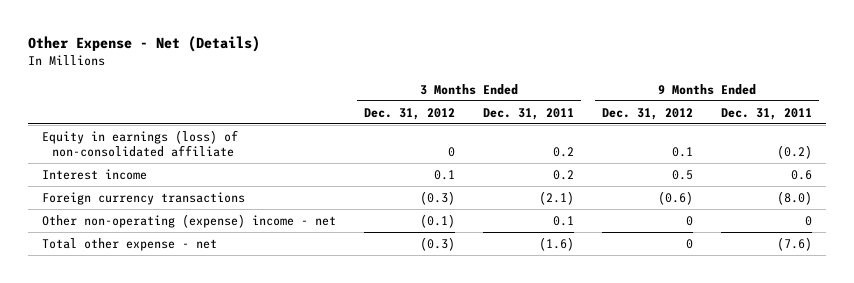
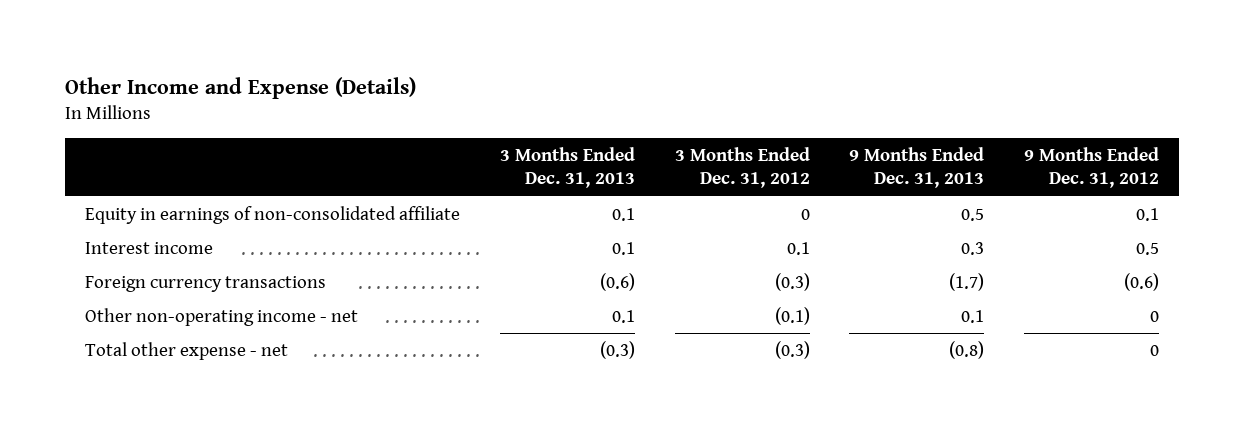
[28,35,261,52] Other Expense - Net (Details) -> [65,77,417,100] Other Income and Expense (Details)
[483,107,575,120] Dec. 31, 2011 -> none
[721,107,813,120] Dec. 31, 2011 -> none
none -> [499,147,635,189] 3 Months Ended Dec. 31, 2013
none -> [849,147,985,189] 9 Months Ended Dec. 31, 2013
[42,129,239,158] Equity in earnings (loss) of non-consolidated affiliate -> [85,205,461,224] Equity in earnings of non-consolidated affiliate
[42,213,337,228] Other non-operating (expense) income - net -> [85,307,359,326] Other non-operating income - net

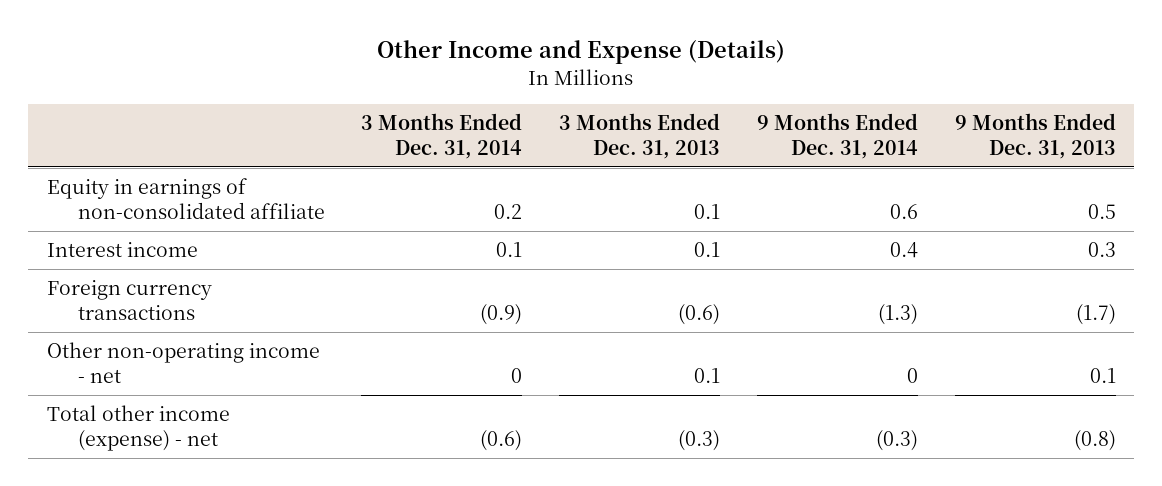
[674,147,810,189] 3 Months Ended Dec. 31, 2012 -> none
[1024,147,1160,189] 9 Months Ended Dec. 31, 2012 -> none
none -> [361,112,523,159] 3 Months Ended Dec. 31, 2014
none -> [756,112,918,159] 9 Months Ended Dec. 31, 2014
[85,341,289,360] Total other expense - net -> [46,405,230,451] Total other income (expense) - net

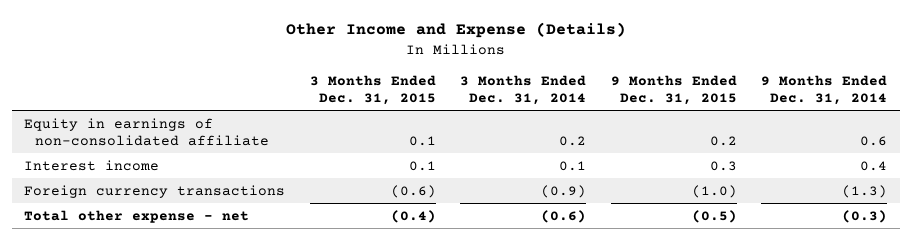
[559,112,721,159] 3 Months Ended Dec. 31, 2013 -> none
[954,112,1116,159] 9 Months Ended Dec. 31, 2013 -> none
none -> [309,74,436,105] 3 Months Ended Dec. 31, 2015
none -> [610,74,737,105] 9 Months Ended Dec. 31, 2015
[46,342,320,383] Other non-operating income - net -> none
[46,405,230,451] Total other income (expense) - net -> [24,209,250,223] Total other expense - net

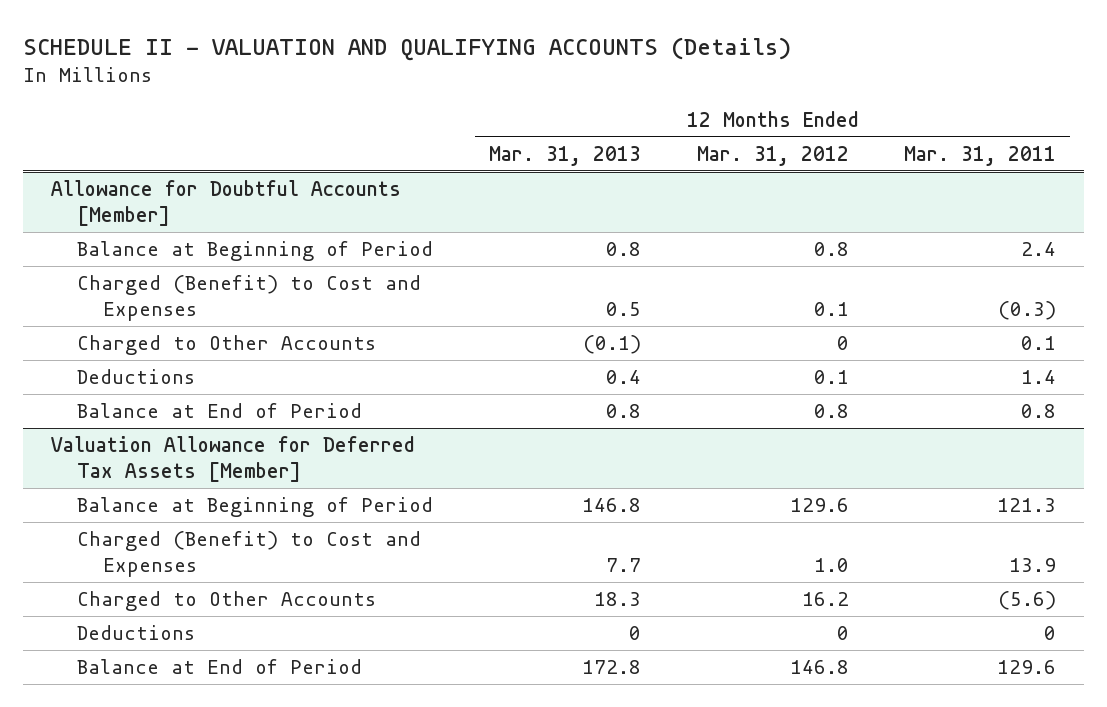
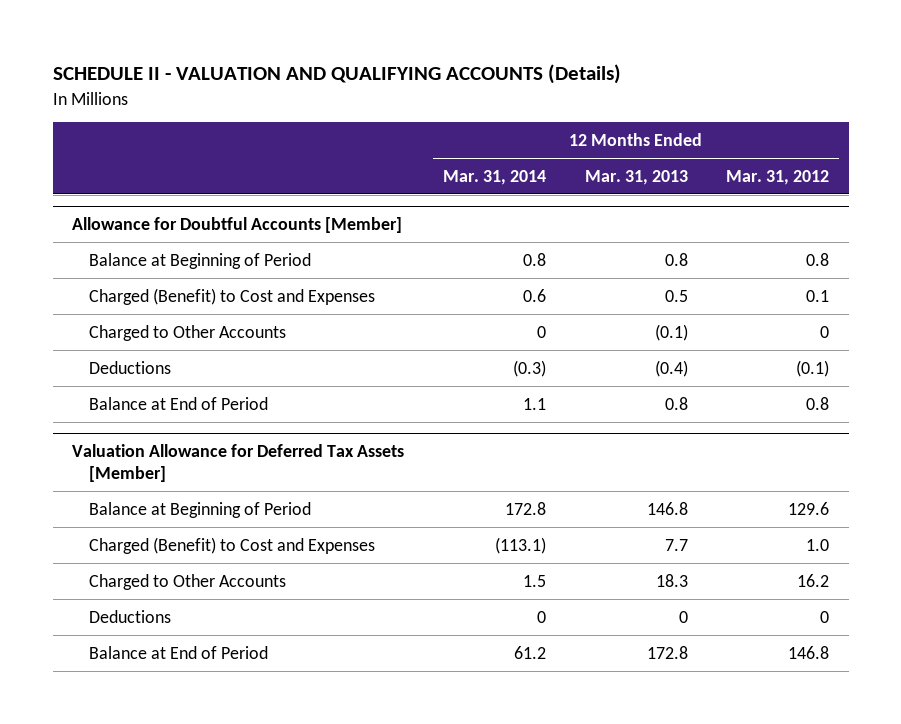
[904,145,1057,166] Mar. 31, 2011 -> none
none -> [442,169,546,185] Mar. 31, 2014
[605,370,641,385] 0.4 -> [654,359,688,377] (0.4)
[813,370,849,385] 0.1 -> [796,359,830,377] (0.1)

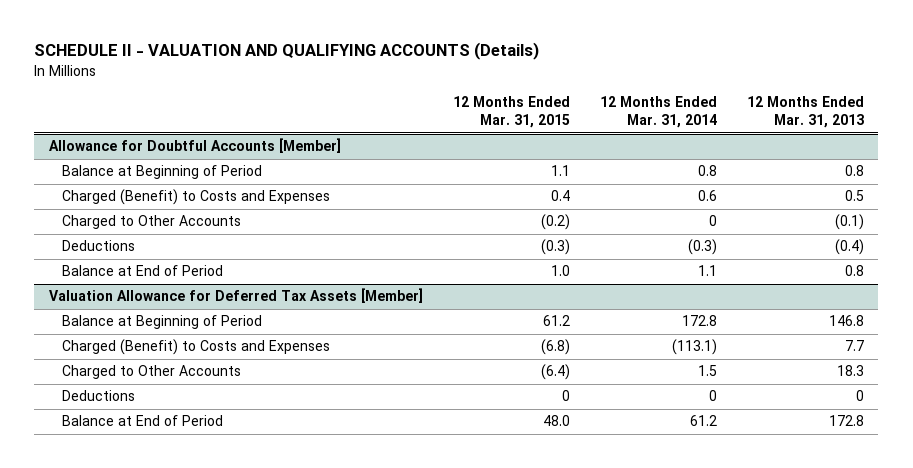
[726,169,830,185] Mar. 31, 2012 -> none
none -> [453,96,571,129] 12 Months Ended Mar. 31, 2015
[88,287,375,305] Charged (Benefit) to Cost and Expenses -> [62,189,331,206] Charged (Benefit) to Costs and Expenses
[88,536,375,554] Charged (Benefit) to Cost and Expenses -> [62,339,331,356] Charged (Benefit) to Costs and Expenses

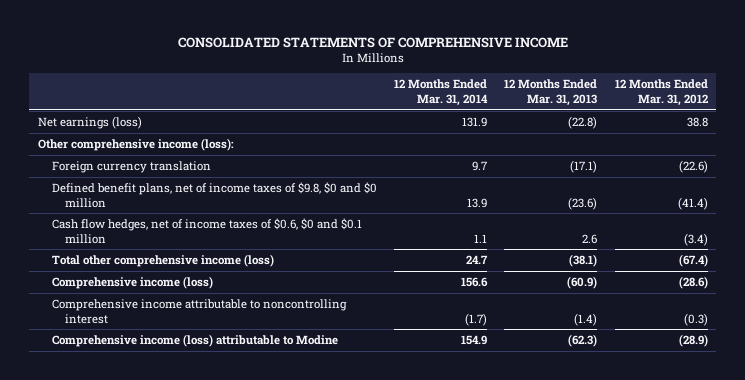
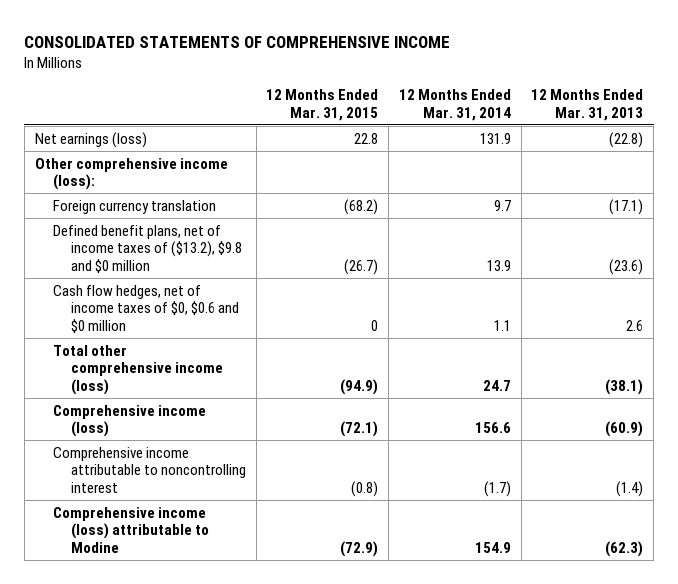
[614,79,708,106] 12 Months Ended Mar. 31, 2012 -> none
none -> [266,89,379,121] 12 Months Ended Mar. 31, 2015
[51,182,377,208] Defined benefit plans, net of income taxes of $9.8, $0 and $0 million -> [52,224,243,273] Defined benefit plans, net of income taxes of ($13.2), $9.8 and $0 million
[51,218,362,244] Cash flow hedges, net of income taxes of $0.6, $0 and $0.1 million -> [52,284,240,333] Cash flow hedges, net of income taxes of $0, $0.6 and $0 million

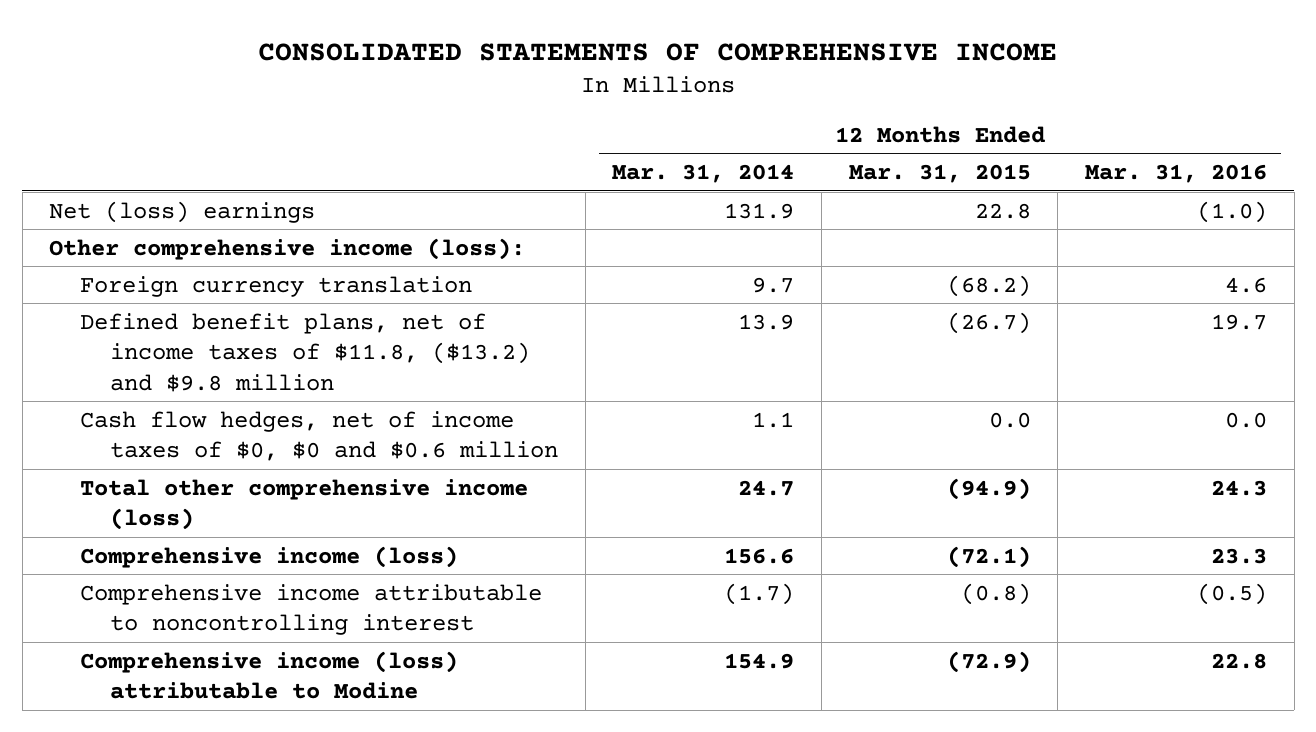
[531,89,644,121] 12 Months Ended Mar. 31, 2013 -> none
none -> [1084,164,1267,184] Mar. 31, 2016
[34,131,147,148] Net earnings (loss) -> [49,200,316,223] Net (loss) earnings
[52,224,243,273] Defined benefit plans, net of income taxes of ($13.2), $9.8 and $0 million -> [79,312,530,392] Defined benefit plans, net of income taxes of $11.8, ($13.2) and $9.8 million
[52,284,240,333] Cash flow hedges, net of income taxes of $0, $0.6 and $0 million -> [79,410,558,462] Cash flow hedges, net of income taxes of $0, $0 and $0.6 million
[371,319,379,331] 0 -> [988,411,1031,428] 0.0

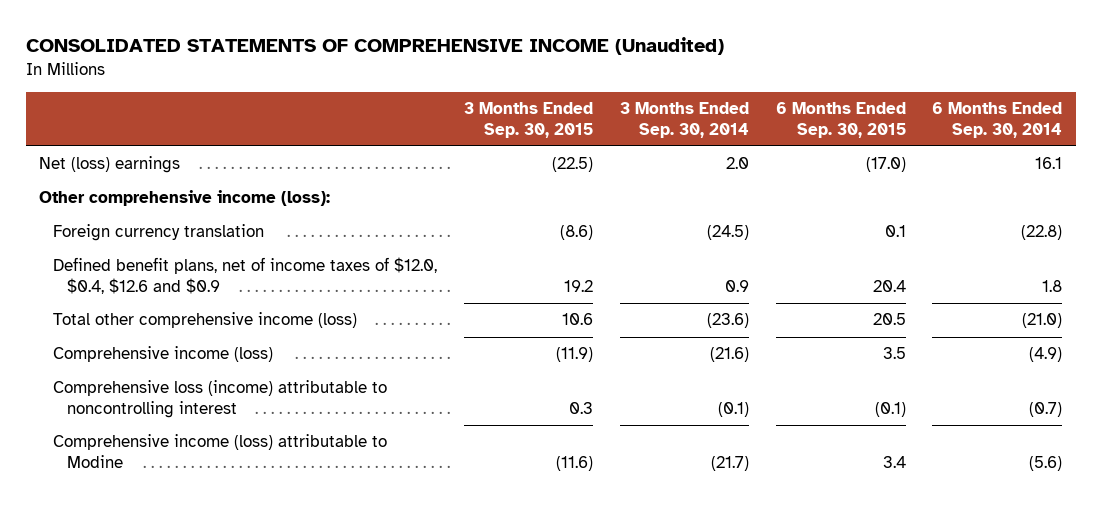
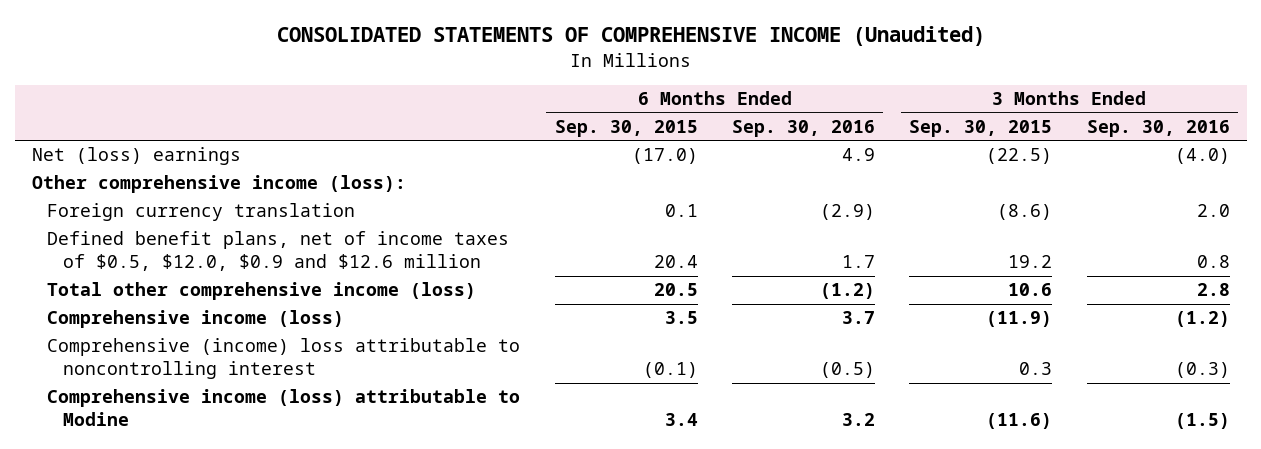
[619,101,749,138] 3 Months Ended Sep. 30, 2014 -> none
[932,101,1063,138] 6 Months Ended Sep. 30, 2014 -> none
none -> [731,119,875,137] Sep. 30, 2016
none -> [1086,119,1230,137] Sep. 30, 2016
[52,257,437,295] Defined benefit plans, net of income taxes of $12.0, $0.4, $12.6 and $0.9 -> [47,231,510,272] Defined benefit plans, net of income taxes of $0.5, $12.0, $0.9 and $12.6 million
[52,380,387,419] Comprehensive loss (income) attributable to noncontrolling interest -> [47,338,521,380] Comprehensive (income) loss attributable to noncontrolling interest

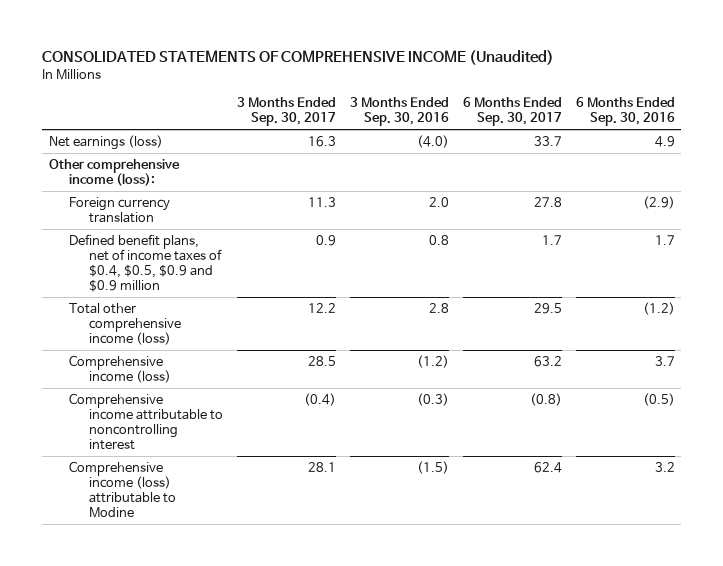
[554,119,698,137] Sep. 30, 2015 -> none
[909,119,1053,137] Sep. 30, 2015 -> none
none -> [236,97,336,127] 3 Months Ended Sep. 30, 2017
none -> [462,97,562,127] 6 Months Ended Sep. 30, 2017
[31,147,241,166] Net (loss) earnings -> [48,134,163,150] Net earnings (loss)
[47,231,510,272] Defined benefit plans, net of income taxes of $0.5, $12.0, $0.9 and $12.6 million -> [69,233,223,293] Defined benefit plans, net of income taxes of $0.4, $0.5, $0.9 and $0.9 million
[47,338,521,380] Comprehensive (income) loss attributable to noncontrolling interest -> [69,392,224,451] Comprehensive income attributable to noncontrolling interest

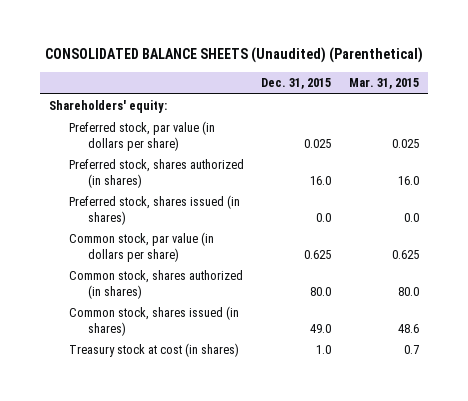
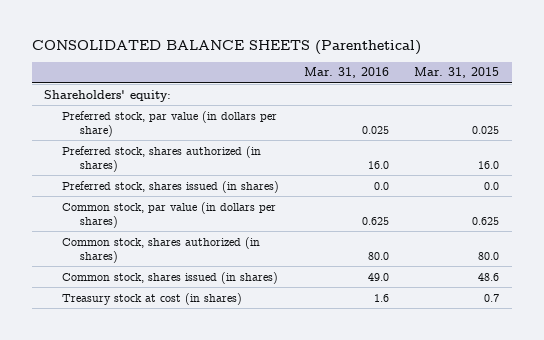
[45,47,424,64] CONSOLIDATED BALANCE SHEETS (Unaudited) (Parenthetical) -> [31,40,421,56] CONSOLIDATED BALANCE SHEETS (Parenthetical)
[261,78,332,90] Dec. 31, 2015 -> none
none -> [304,67,390,79] Mar. 31, 2016
[68,232,214,262] Common stock, par value (in dollars per share) -> [62,201,277,228] Common stock, par value (in dollars per shares)

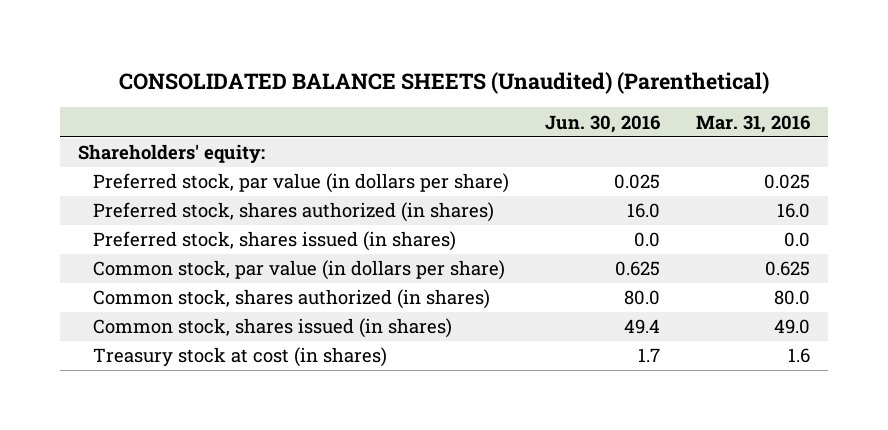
[31,40,421,56] CONSOLIDATED BALANCE SHEETS (Parenthetical) -> [118,71,769,94] CONSOLIDATED BALANCE SHEETS (Unaudited) (Parenthetical)
[414,67,500,79] Mar. 31, 2015 -> none
none -> [544,114,660,133] Jun. 30, 2016
[62,201,277,228] Common stock, par value (in dollars per shares) -> [92,260,505,281] Common stock, par value (in dollars per share)

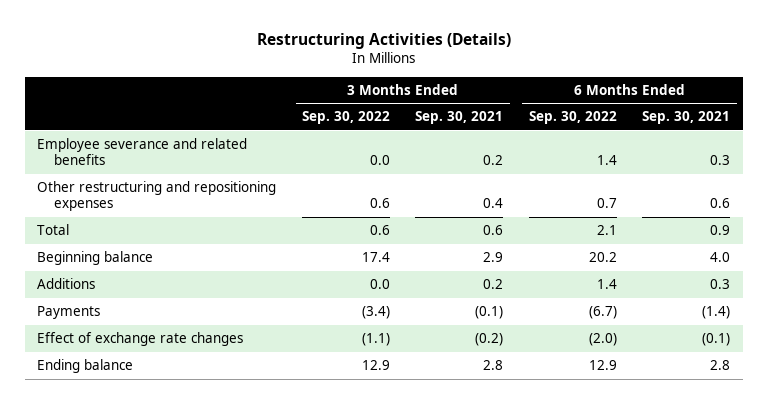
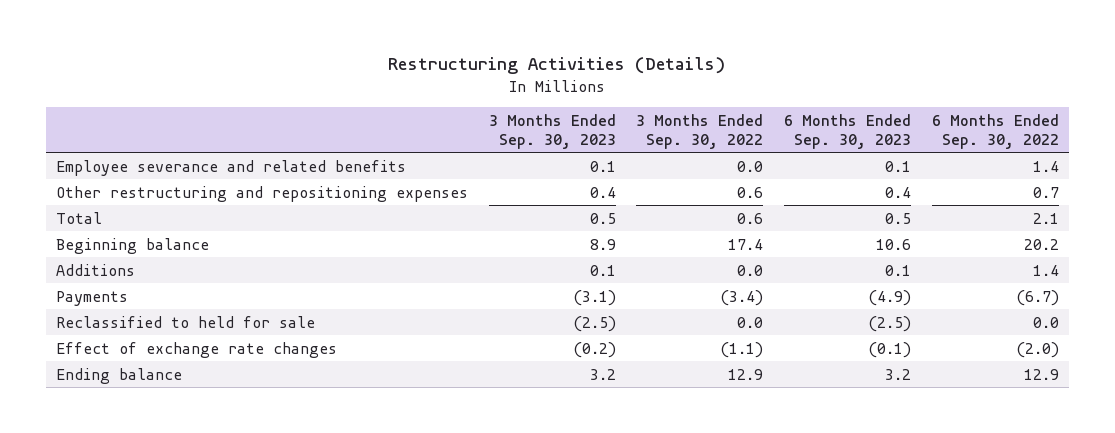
[415,111,504,125] Sep. 30, 2021 -> none
[642,111,731,125] Sep. 30, 2021 -> none
none -> [488,114,616,149] 3 Months Ended Sep. 30, 2023
none -> [784,114,912,149] 6 Months Ended Sep. 30, 2023
none -> [55,315,315,328] Reclassified to held for sale

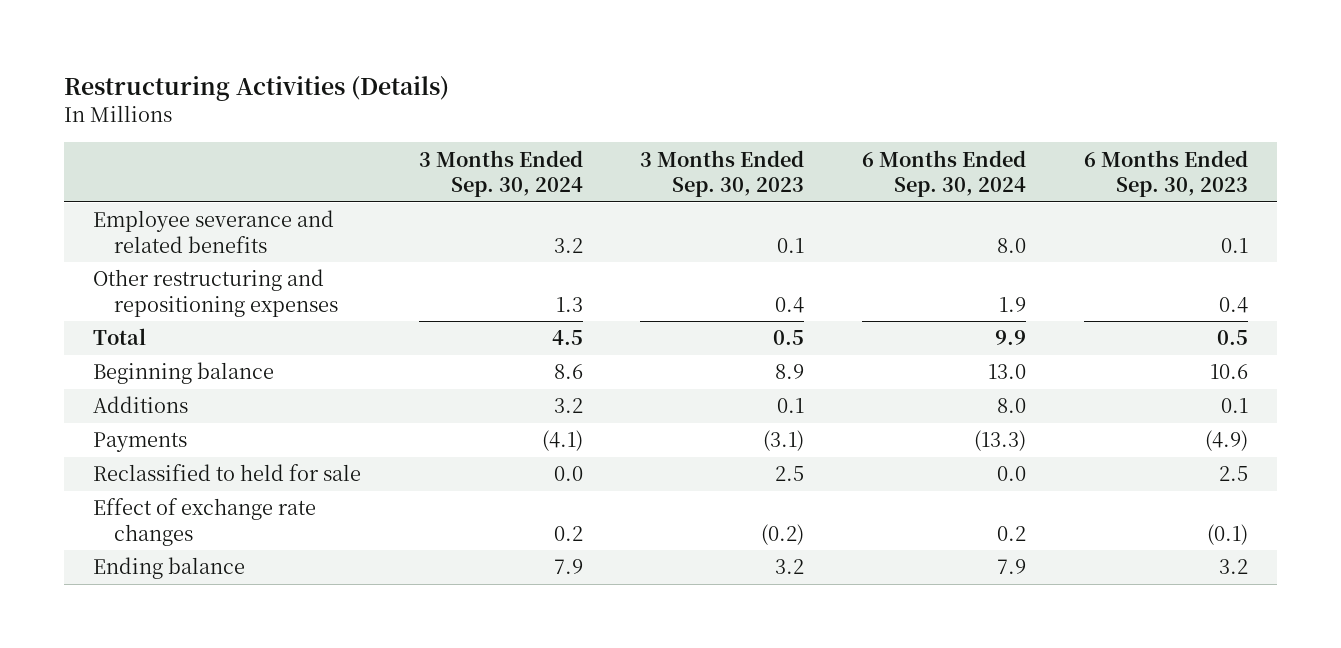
[636,114,764,149] 3 Months Ended Sep. 30, 2022 -> none
[931,114,1059,149] 6 Months Ended Sep. 30, 2022 -> none
none -> [418,149,583,198] 3 Months Ended Sep. 30, 2024
none -> [862,149,1027,198] 6 Months Ended Sep. 30, 2024
[572,315,616,332] (2.5) -> [775,466,805,482] 2.5
[868,315,912,332] (2.5) -> [1218,466,1248,482] 2.5

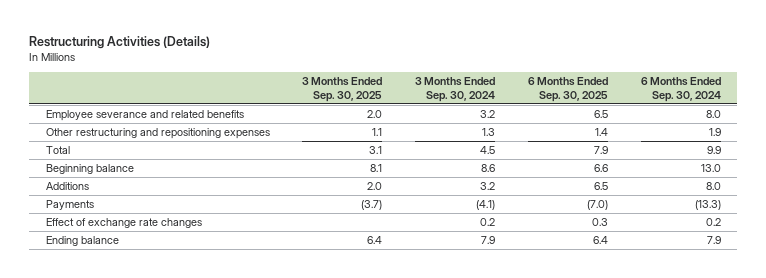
[640,149,805,198] 3 Months Ended Sep. 30, 2023 -> none
[1083,149,1248,198] 6 Months Ended Sep. 30, 2023 -> none
none -> [302,77,383,102] 3 Months Ended Sep. 30, 2025
none -> [528,77,609,102] 6 Months Ended Sep. 30, 2025
[92,464,361,482] Reclassified to held for sale -> none

